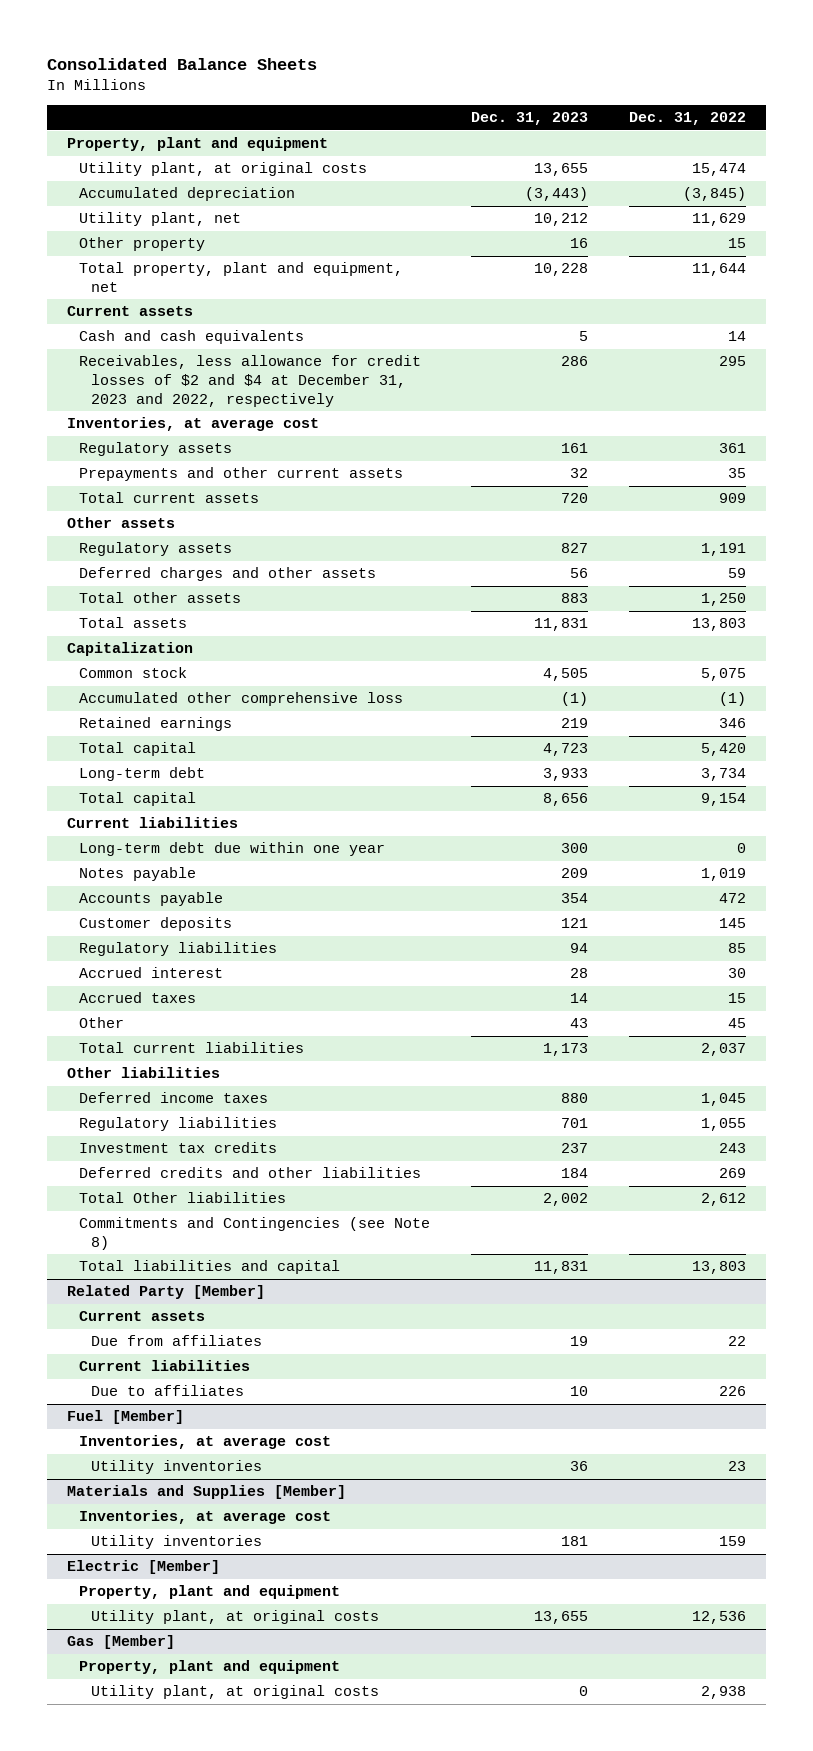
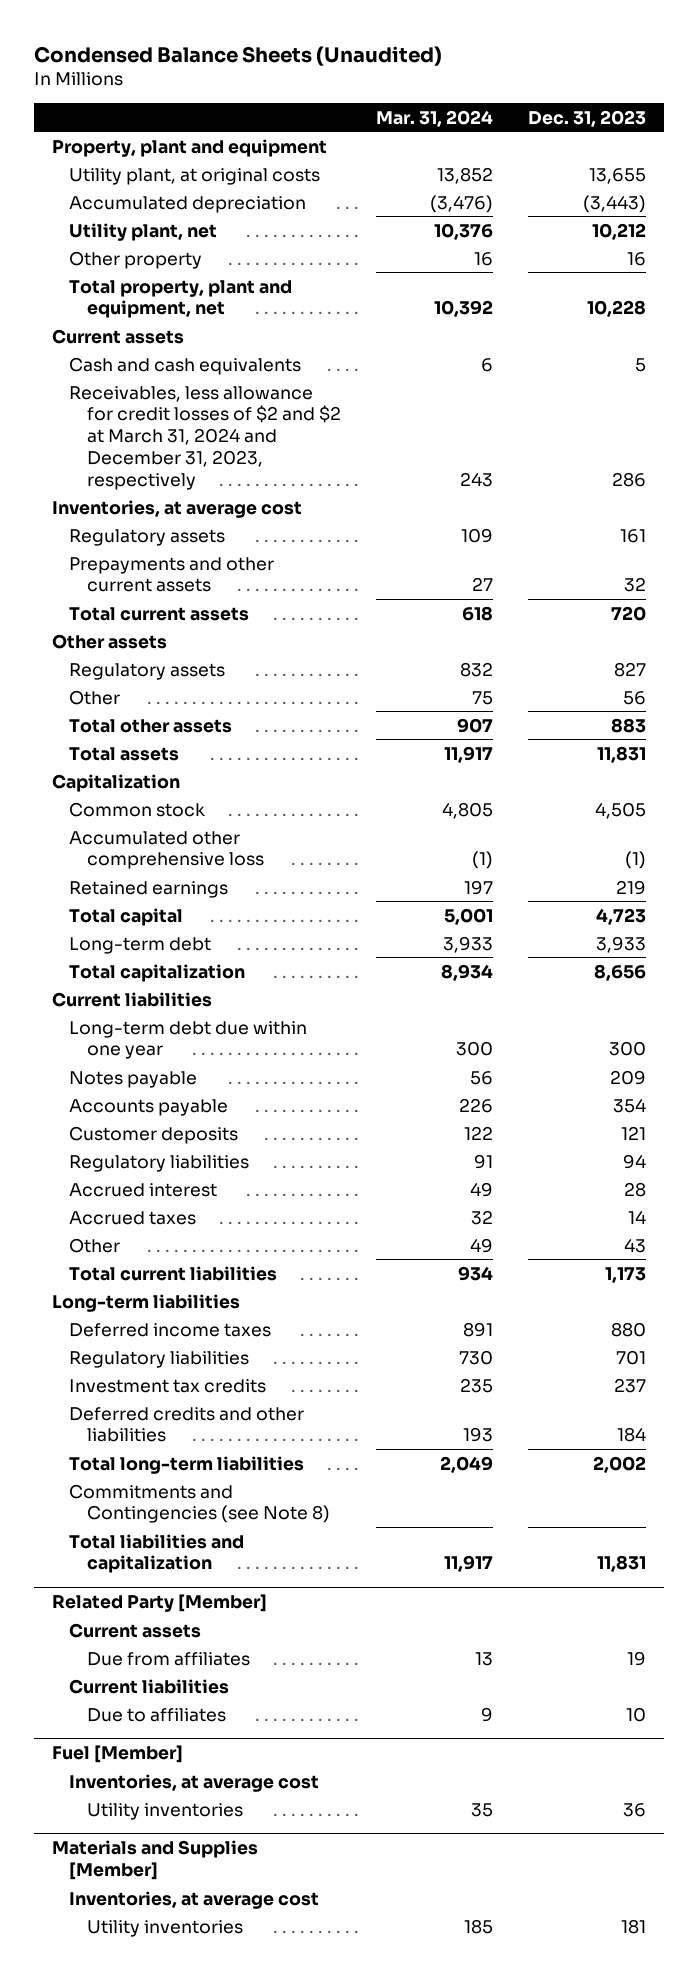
[46,57,317,70] Consolidated Balance Sheets -> [34,45,443,66] Condensed Balance Sheets (Unaudited)
[628,112,746,126] Dec. 31, 2022 -> none
none -> [376,109,494,127] Mar. 31, 2024
[78,355,421,407] Receivables, less allowance for credit losses of $2 and $4 at December 31, 2023 and 2022, respectively -> [69,385,342,490] Receivables, less allowance for credit losses of $2 and $2 at March 31, 2024 and December 31, 2023, respectively
[78,567,376,582] Deferred charges and other assets -> none
none -> [69,689,121,705] Other
[78,792,196,807] Total capital -> [69,963,246,982] Total capitalization
[67,1067,221,1079] Other liabilities -> [51,1293,240,1312] Long-term liabilities
[78,1192,286,1204] Total Other liabilities -> [69,1455,305,1474] Total long-term liabilities
[78,1260,340,1275] Total liabilities and capital -> [69,1533,245,1574] Total liabilities and capitalization
[67,1560,221,1575] Electric [Member] -> none
[78,1585,340,1600] Property, plant and equipment -> none
[90,1610,379,1625] Utility plant, at original costs -> none
[67,1635,176,1650] Gas [Member] -> none
[78,1660,340,1675] Property, plant and equipment -> none
[90,1685,379,1700] Utility plant, at original costs -> none

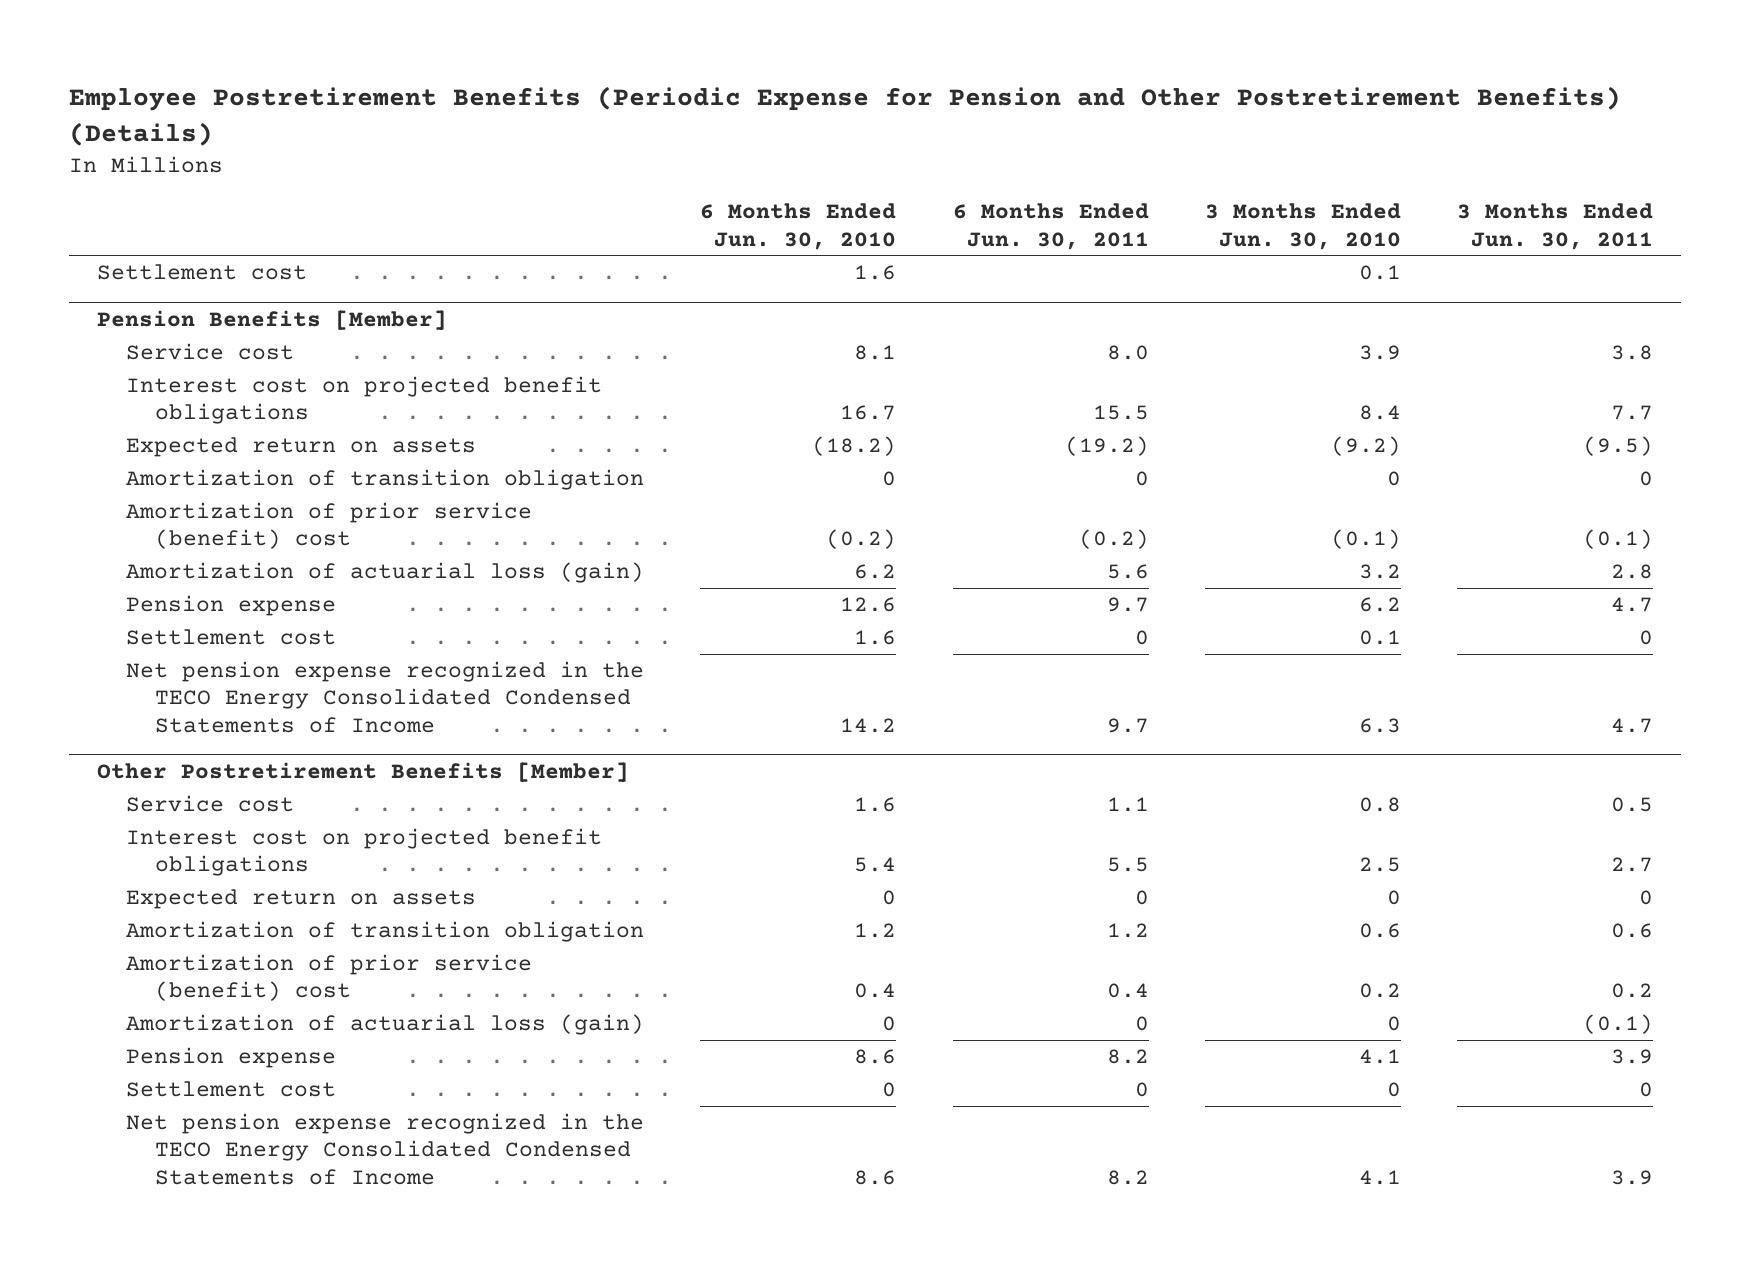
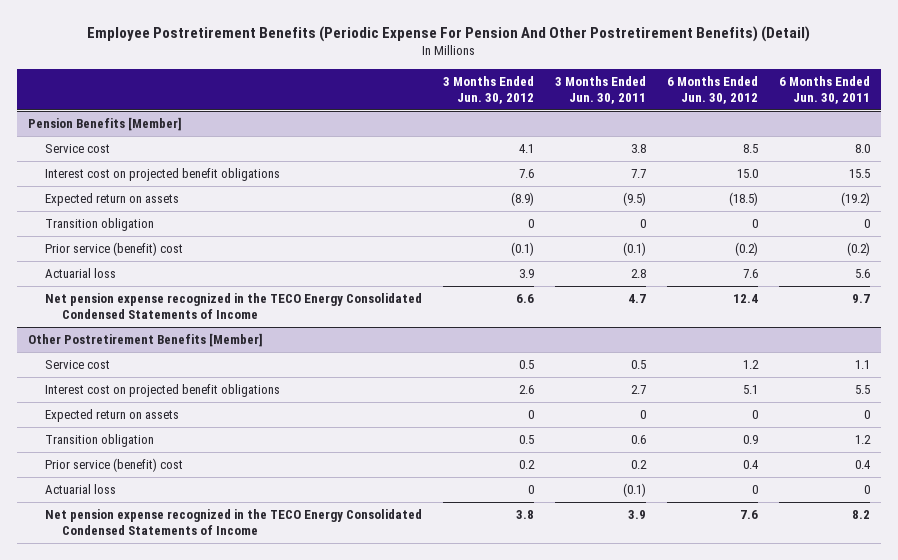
[68,85,1621,146] Employee Postretirement Benefits (Periodic Expense for Pension and Other Postretirement Benefits) (Details) -> [86,25,810,42] Employee Postretirement Benefits (Periodic Expense For Pension And Other Postretirement Benefits) (Detail)
[700,203,897,250] 6 Months Ended Jun. 30, 2010 -> none
[1204,203,1401,250] 3 Months Ended Jun. 30, 2010 -> none
none -> [443,75,535,104] 3 Months Ended Jun. 30, 2012
none -> [667,75,759,104] 6 Months Ended Jun. 30, 2012
[96,264,307,281] Settlement cost -> none
[126,595,337,617] Pension expense -> none
[126,629,337,646] Settlement cost -> none
[126,469,645,491] Amortization of transition obligation -> [45,218,155,232] Transition obligation
[126,502,533,550] Amortization of prior service (benefit) cost -> [45,242,184,257] Prior service (benefit) cost
[126,562,645,584] Amortization of actuarial loss (gain) -> [45,268,117,279] Actuarial loss
[126,1047,337,1069] Pension expense -> none
[126,1081,337,1098] Settlement cost -> none
[126,921,645,943] Amortization of transition obligation -> [45,434,155,448] Transition obligation
[126,954,533,1002] Amortization of prior service (benefit) cost -> [45,458,184,473] Prior service (benefit) cost
[126,1014,645,1036] Amortization of actuarial loss (gain) -> [45,484,117,495] Actuarial loss

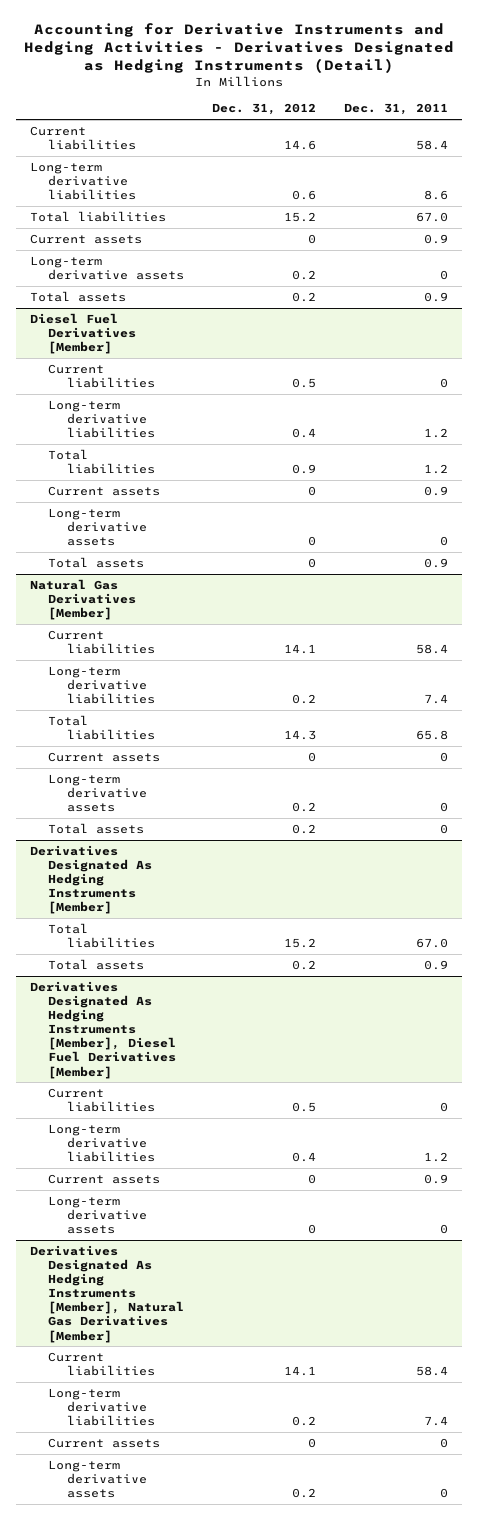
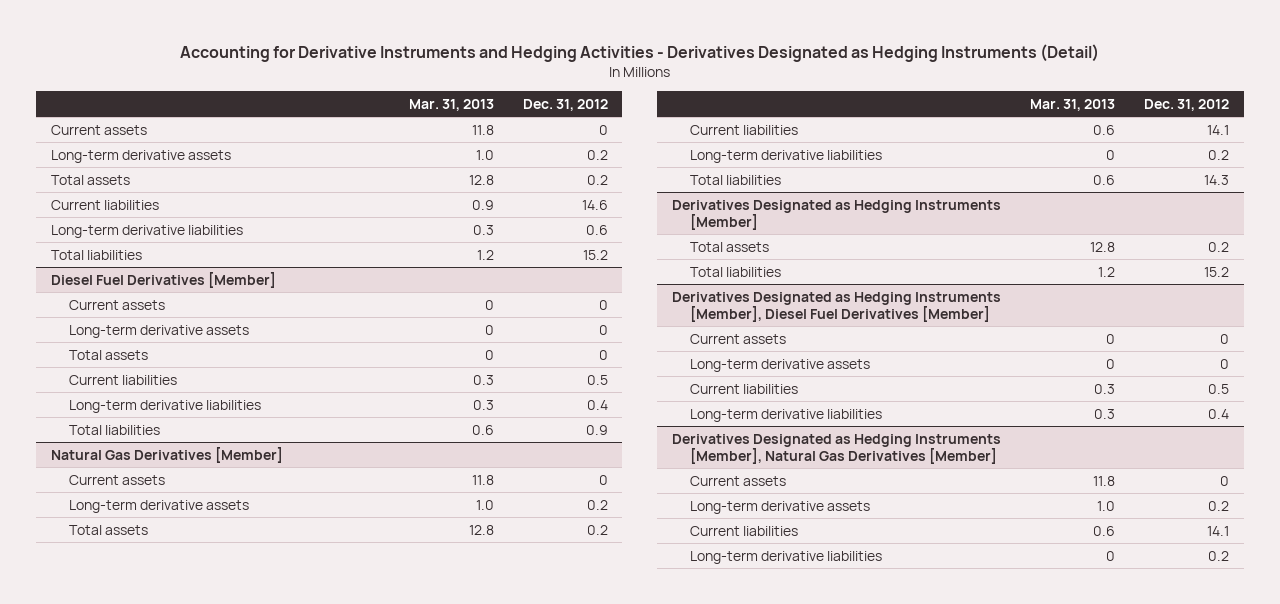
[344,103,449,116] Dec. 31, 2011 -> none
none -> [408,98,494,111] Mar. 31, 2013
[29,125,137,151] Current liabilities -> [50,199,159,210] Current liabilities
[29,161,137,201] Long-term derivative liabilities -> [50,224,243,238] Long-term derivative liabilities
[29,210,166,222] Total liabilities -> [50,249,142,260] Total liabilities
[48,363,155,389] Current liabilities -> [68,374,177,385] Current liabilities
[48,399,155,439] Long-term derivative liabilities -> [68,399,261,413] Long-term derivative liabilities
[48,448,155,475] Total liabilities -> [68,424,160,435] Total liabilities
[48,751,161,762] Current assets -> [68,474,165,485] Current assets
[48,773,147,813] Long-term derivative assets -> [68,499,249,513] Long-term derivative assets
none -> [68,524,148,535] Total assets
none -> [671,199,1001,230] Derivatives Designated as Hedging Instruments [Member]
[29,844,153,915] Derivatives Designated As Hedging Instruments [Member] -> none
[48,958,145,970] Total assets -> none
[29,980,177,1079] Derivatives Designated As Hedging Instruments [Member], Diesel Fuel Derivatives [Member] -> [671,291,1001,322] Derivatives Designated as Hedging Instruments [Member], Diesel Fuel Derivatives [Member]
none -> [689,333,786,344] Current assets
none -> [689,358,870,372] Long-term derivative assets
none -> [671,433,1001,464] Derivatives Designated as Hedging Instruments [Member], Natural Gas Derivatives [Member]
[29,1244,185,1343] Derivatives Designated As Hedging Instruments [Member], Natural Gas Derivatives [Member] -> none
[308,1224,317,1235] 0 -> [1207,500,1229,511] 0.2
[48,1437,161,1448] Current assets -> none
[48,1459,147,1499] Long-term derivative assets -> none

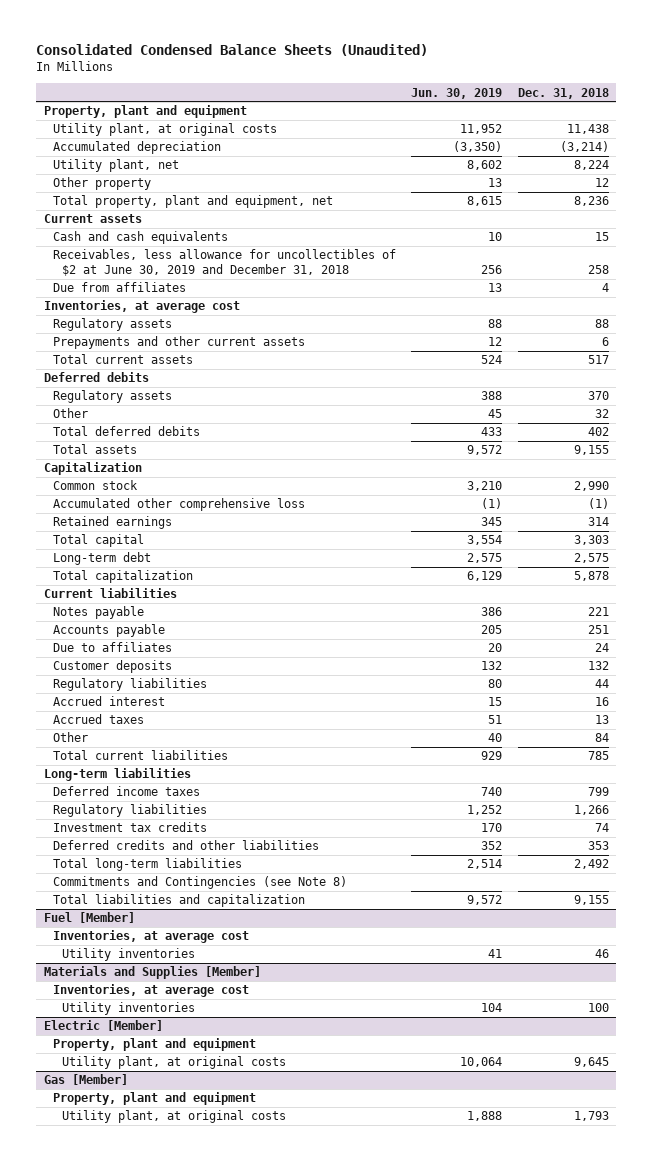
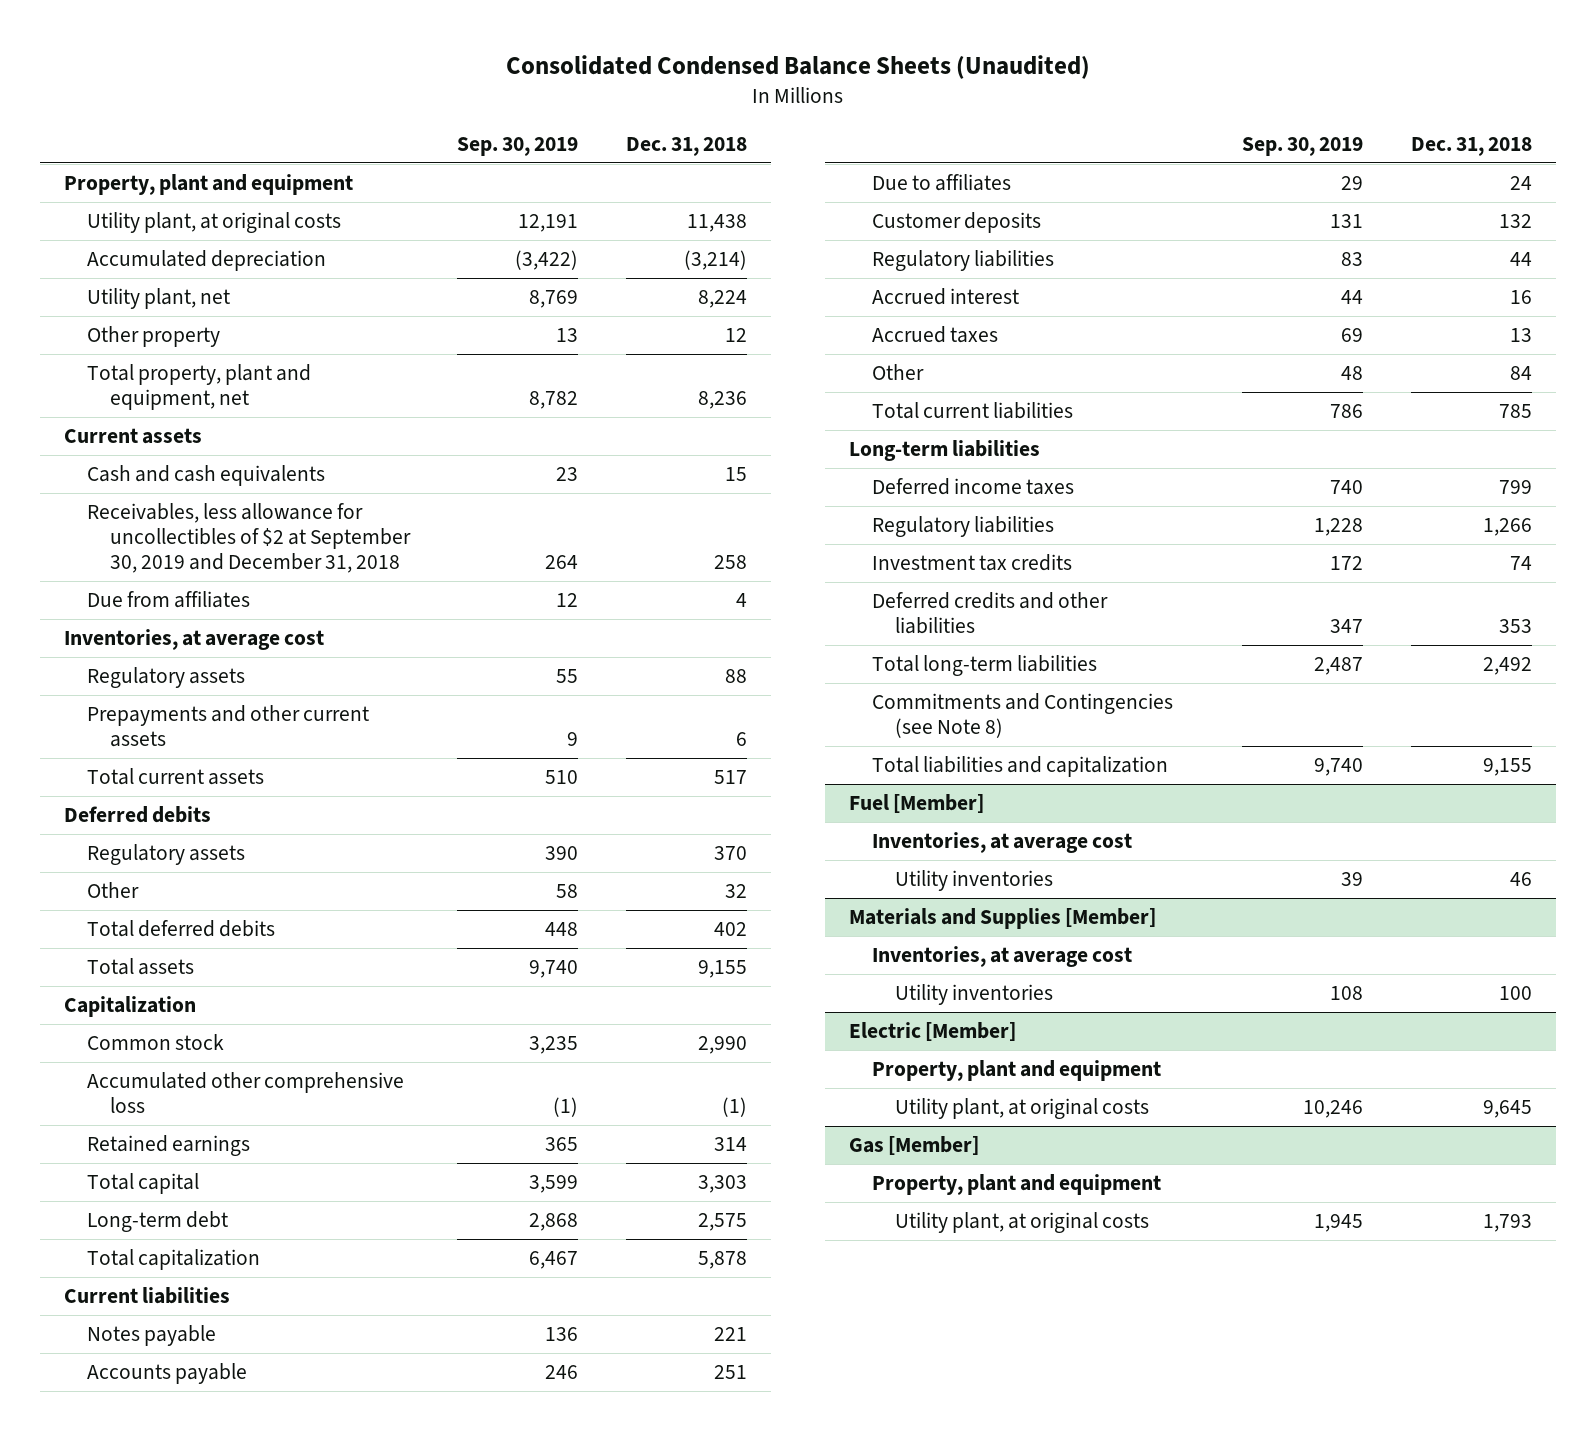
[411,87,503,99] Jun. 30, 2019 -> none
none -> [457,137,579,157] Sep. 30, 2019
[53,249,397,277] Receivables, less allowance for uncollectibles of $2 at June 30, 2019 and December 31, 2018 -> [86,503,411,574] Receivables, less allowance for uncollectibles of $2 at September 30, 2019 and December 31, 2018

